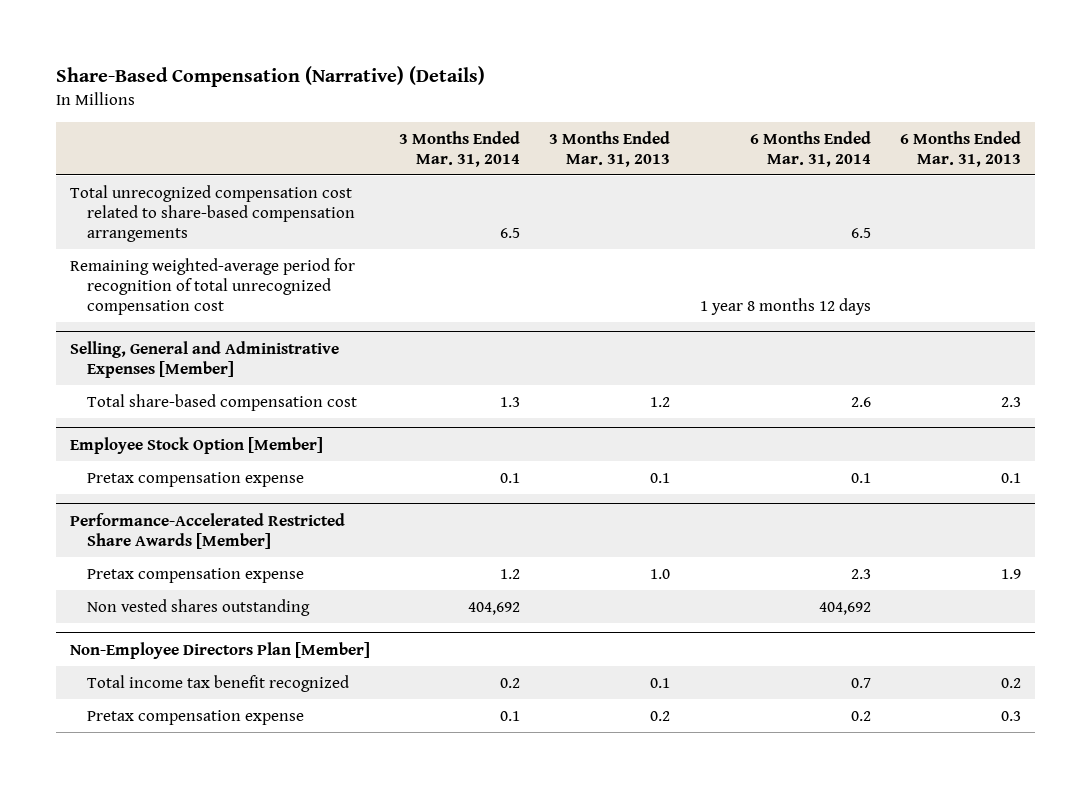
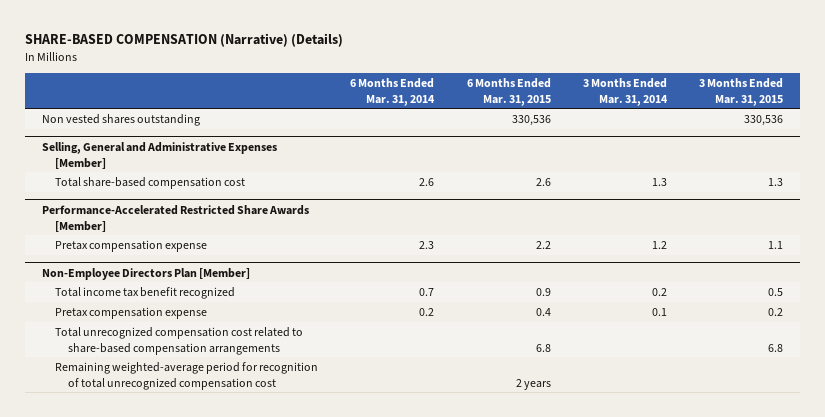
[55,66,485,88] Share-Based Compensation (Narrative) (Details) -> [25,33,344,48] SHARE-BASED COMPENSATION (Narrative) (Details)
[549,130,671,167] 3 Months Ended Mar. 31, 2013 -> none
[899,130,1021,167] 6 Months Ended Mar. 31, 2013 -> none
none -> [466,77,551,106] 6 Months Ended Mar. 31, 2015
none -> [699,77,784,106] 3 Months Ended Mar. 31, 2015
[70,184,355,242] Total unrecognized compensation cost related to share-based compensation arrangements -> none
[70,257,356,315] Remaining weighted-average period for recognition of total unrecognized compensation cost -> none
none -> [41,113,200,126] Non vested shares outstanding
[70,436,324,454] Employee Stock Option [Member] -> none
[86,471,304,487] Pretax compensation expense -> none
[86,598,310,616] Non vested shares outstanding -> none
none -> [54,326,303,355] Total unrecognized compensation cost related to share-based compensation arrangements
none -> [54,361,318,390] Remaining weighted-average period for recognition of total unrecognized compensation cost

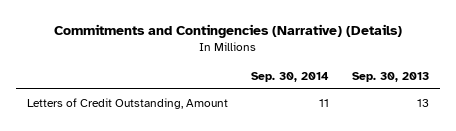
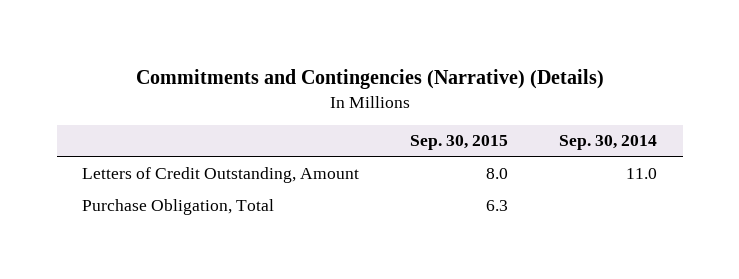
[351,72,429,83] Sep. 30, 2013 -> none
none -> [410,135,509,151] Sep. 30, 2015
[319,98,330,107] 11 -> [626,168,658,180] 11.0
none -> [82,199,275,216] Purchase Obligation, Total

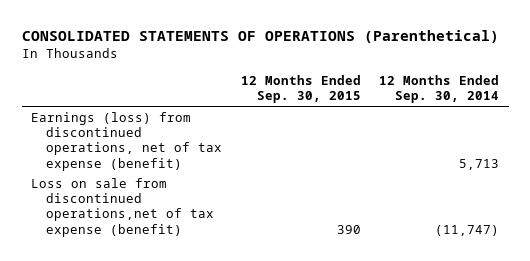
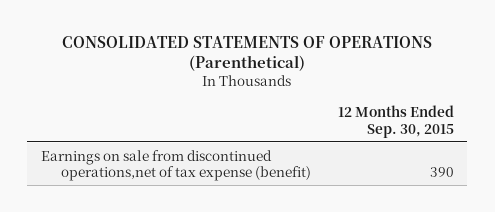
[379,74,500,104] 12 Months Ended Sep. 30, 2014 -> none
[30,111,223,171] Earnings (loss) from discontinued operations, net of tax expense (benefit) -> none
[30,177,215,237] Loss on sale from discontinued operations,net of tax expense (benefit) -> [40,149,312,182] Earnings on sale from discontinued operations,net of tax expense (benefit)

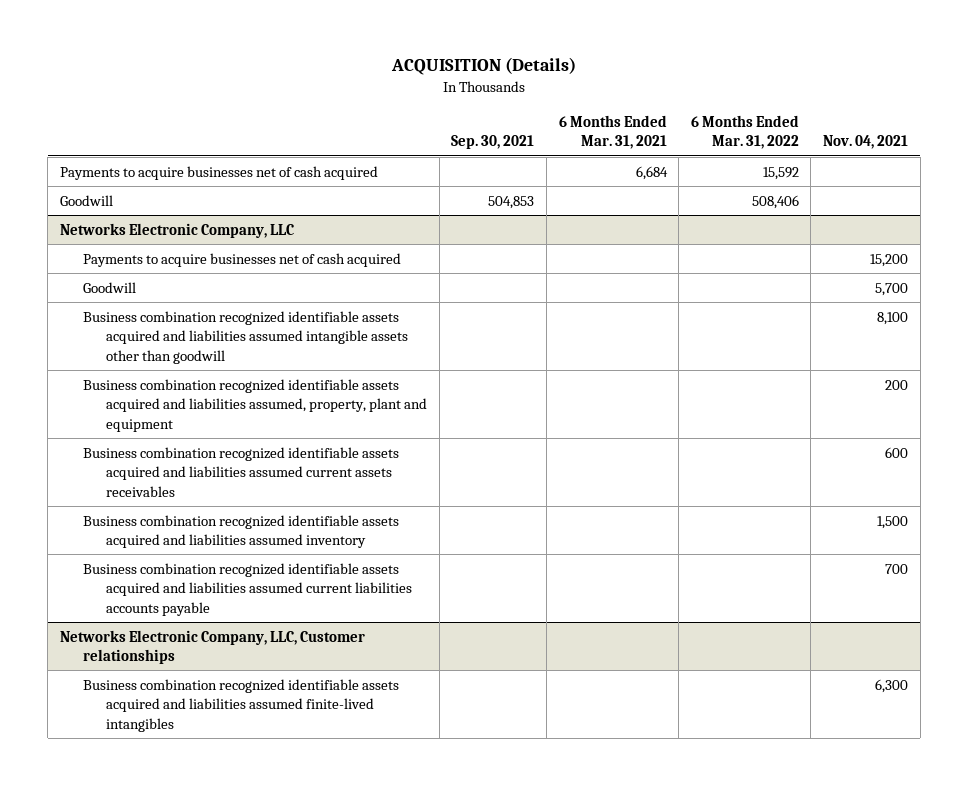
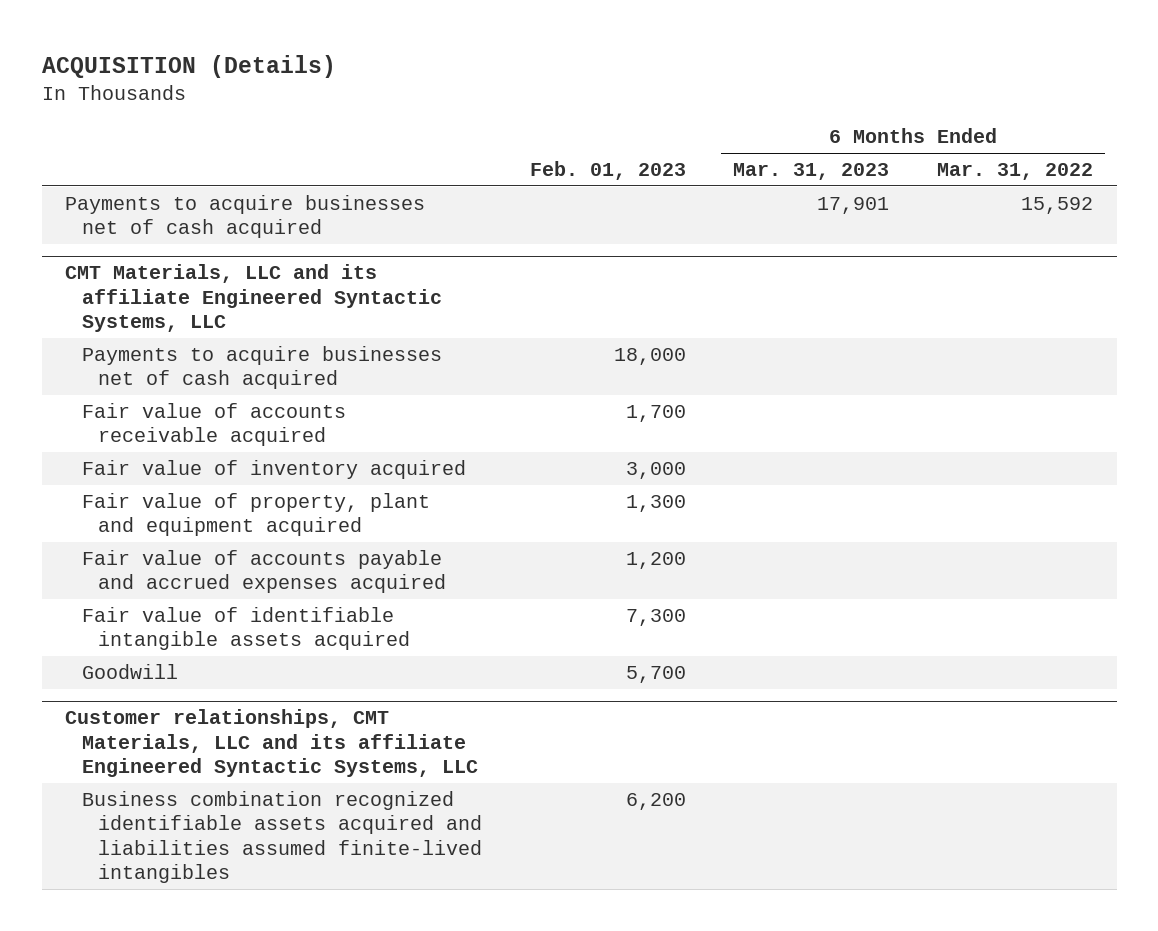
[451,135,535,150] Sep. 30, 2021 -> none
[558,114,667,150] 6 Months Ended Mar. 31, 2021 -> none
[822,135,908,150] Nov. 04, 2021 -> none
none -> [529,161,686,181] Feb. 01, 2023
none -> [733,163,890,181] Mar. 31, 2023
[59,194,113,206] Goodwill -> none
[59,222,294,238] Networks Electronic Company, LLC -> none
[82,252,401,267] Payments to acquire businesses net of cash acquired -> none
[82,281,136,293] Goodwill -> none
[82,310,409,365] Business combination recognized identifiable assets acquired and liabilities assumed intangible assets other than goodwill -> none
[82,378,428,433] Business combination recognized identifiable assets acquired and liabilities assumed, property, plant and equipment -> none
[82,446,399,498] Business combination recognized identifiable assets acquired and liabilities assumed current assets receivables -> none
[82,514,399,549] Business combination recognized identifiable assets acquired and liabilities assumed inventory -> none
[82,562,413,617] Business combination recognized identifiable assets acquired and liabilities assumed current liabilities accounts payable -> none
[59,629,365,665] Networks Electronic Company, LLC, Customer relationships -> none
[82,678,399,733] Business combination recognized identifiable assets acquired and liabilities assumed finite-lived intangibles -> none
none -> [65,264,442,333] CMT Materials, LLC and its affiliate Engineered Syntactic Systems, LLC
none -> [81,346,442,390] Payments to acquire businesses net of cash acquired
none -> [81,403,346,447] Fair value of accounts receivable acquired
none -> [81,460,466,480] Fair value of inventory acquired
none -> [81,493,430,537] Fair value of property, plant and equipment acquired
none -> [81,550,447,594] Fair value of accounts payable and accrued expenses acquired
none -> [81,607,411,651] Fair value of identifiable intangible assets acquired
none -> [81,664,178,680] Goodwill
none -> [65,709,478,778] Customer relationships, CMT Materials, LLC and its affiliate Engineered Syntactic Systems, LLC
none -> [81,791,483,884] Business combination recognized identifiable assets acquired and liabilities assumed finite-lived intangibles

